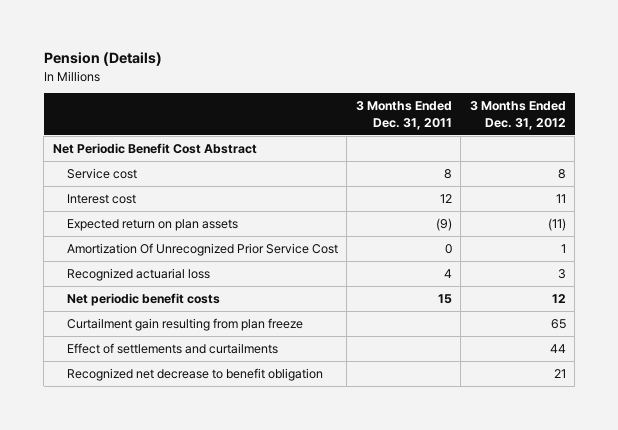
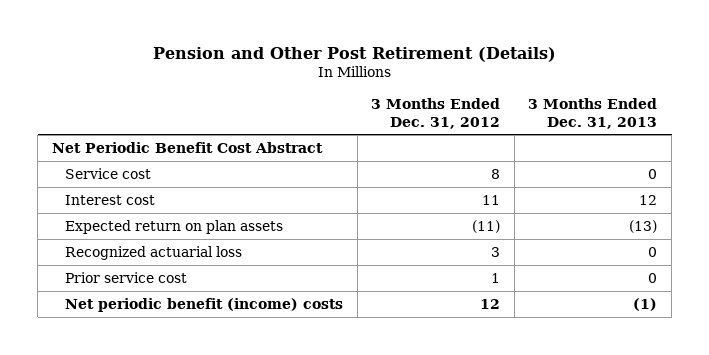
[43,52,162,67] Pension (Details) -> [152,47,556,63] Pension and Other Post Retirement (Details)
[355,101,452,130] 3 Months Ended Dec. 31, 2011 -> none
none -> [528,98,658,129] 3 Months Ended Dec. 31, 2013
[66,243,338,257] Amortization Of Unrecognized Prior Service Cost -> none
[66,318,303,332] Curtailment gain resulting from plan freeze -> none
[66,343,278,355] Effect of settlements and curtailments -> none
[66,368,323,382] Recognized net decrease to benefit obligation -> none
none -> [64,271,187,283] Prior service cost
[66,293,220,307] Net periodic benefit costs -> [64,297,343,312] Net periodic benefit (income) costs

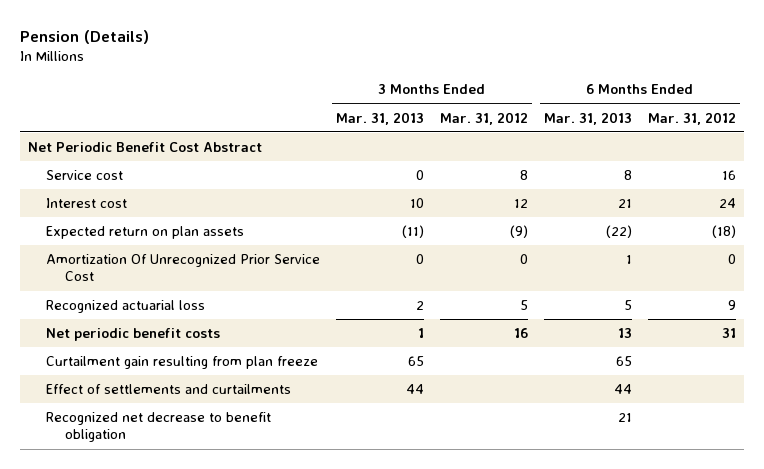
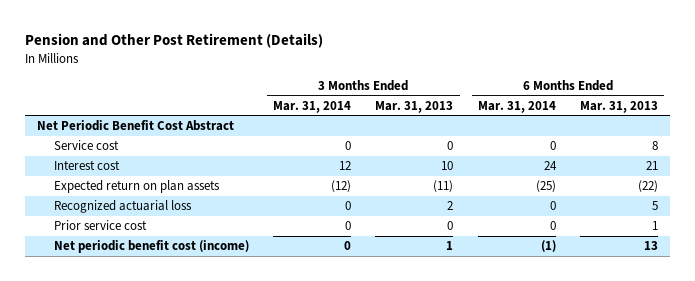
[19,29,149,44] Pension (Details) -> [24,33,323,49] Pension and Other Post Retirement (Details)
[440,111,529,125] Mar. 31, 2012 -> none
[648,111,737,125] Mar. 31, 2012 -> none
none -> [273,100,352,113] Mar. 31, 2014
none -> [477,100,556,113] Mar. 31, 2014
[46,253,321,282] Amortization Of Unrecognized Prior Service Cost -> none
[46,355,319,369] Curtailment gain resulting from plan freeze -> none
[46,383,292,394] Effect of settlements and curtailments -> none
[46,411,272,443] Recognized net decrease to benefit obligation -> none
none -> [53,220,147,231] Prior service cost
[46,327,221,341] Net periodic benefit costs -> [53,240,249,254] Net periodic benefit cost (income)

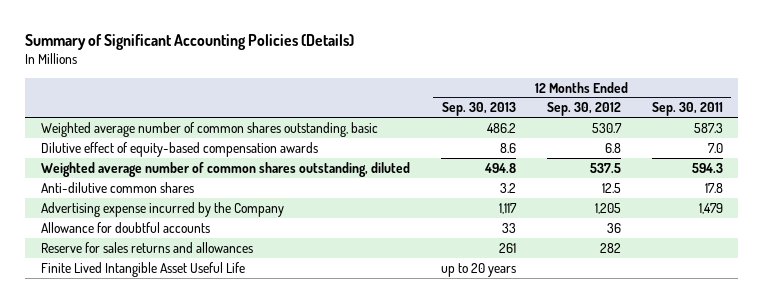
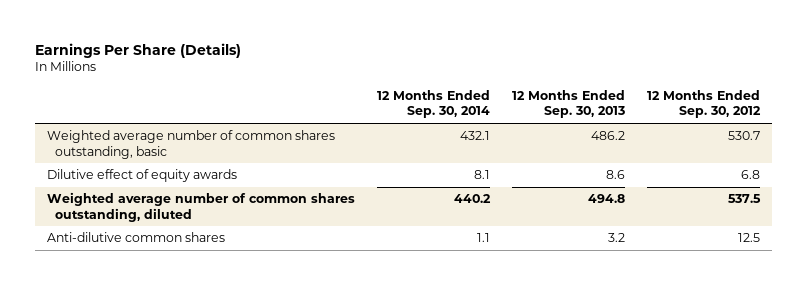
[25,34,355,51] Summary of Significant Accounting Policies (Details) -> [35,42,242,58] Earnings Per Share (Details)
[651,102,723,117] Sep. 30, 2011 -> none
none -> [376,90,490,119] 12 Months Ended Sep. 30, 2014
[40,141,318,157] Dilutive effect of equity-based compensation awards -> [46,169,237,183] Dilutive effect of equity awards
[40,201,284,217] Advertising expense incurred by the Company -> none
[40,221,210,233] Allowance for doubtful accounts -> none
[40,241,253,253] Reserve for sales returns and allowances -> none
[40,261,245,277] Finite Lived Intangible Asset Useful Life -> none

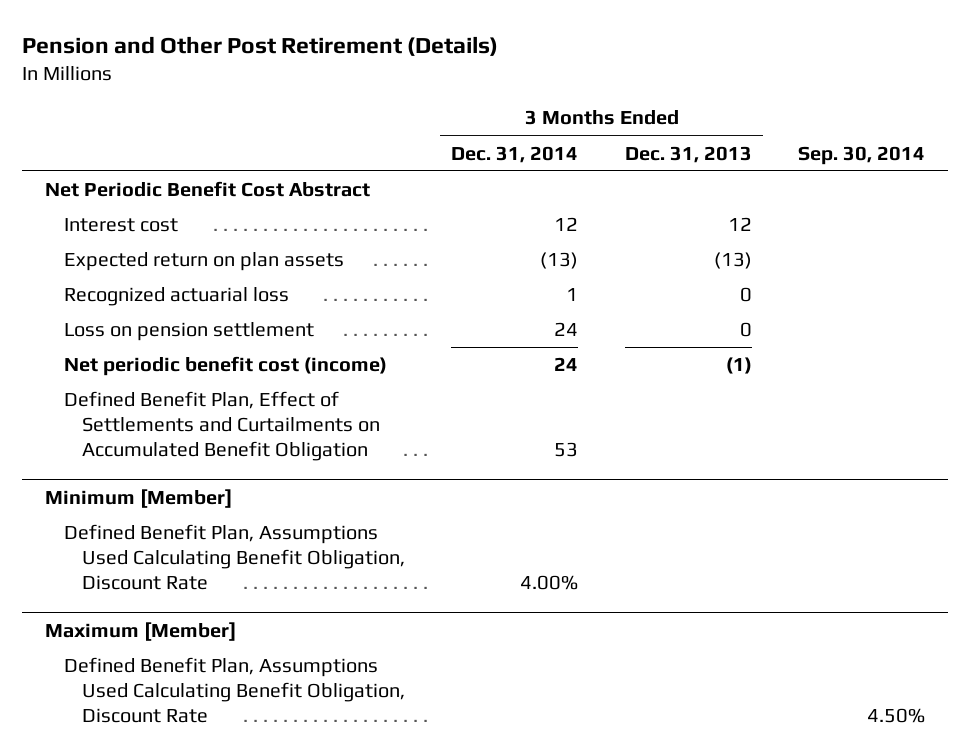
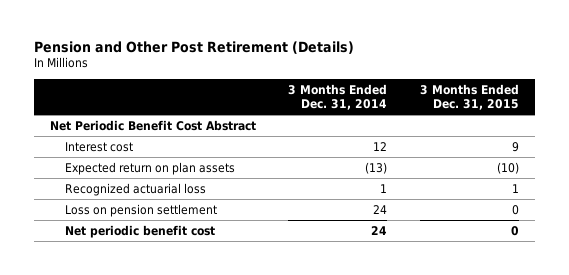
[624,145,752,163] Dec. 31, 2013 -> none
[797,145,925,165] Sep. 30, 2014 -> none
none -> [419,83,519,111] 3 Months Ended Dec. 31, 2015
[63,391,381,461] Defined Benefit Plan, Effect of Settlements and Curtailments on Accumulated Benefit Obligation -> none
[45,488,233,508] Minimum [Member] -> none
[63,524,406,590] Defined Benefit Plan, Assumptions Used Calculating Benefit Obligation, Discount Rate -> none
[45,621,237,641] Maximum [Member] -> none
[63,657,406,723] Defined Benefit Plan, Assumptions Used Calculating Benefit Obligation, Discount Rate -> none
[63,356,387,377] Net periodic benefit cost (income) -> [65,224,216,238] Net periodic benefit cost

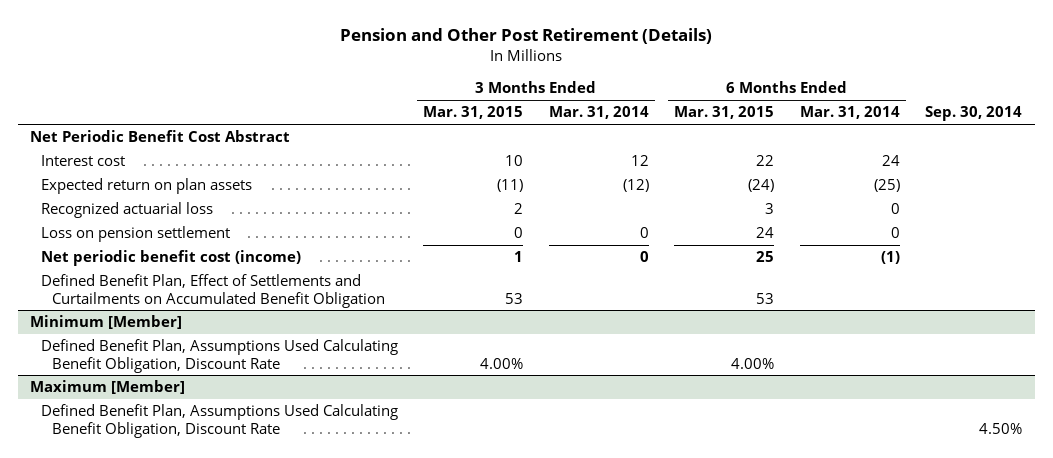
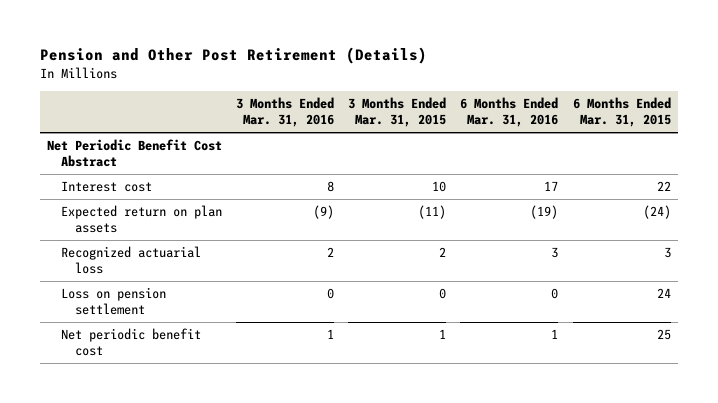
[548,106,649,120] Mar. 31, 2014 -> none
[799,106,900,120] Mar. 31, 2014 -> none
[925,106,1023,122] Sep. 30, 2014 -> none
none -> [236,97,335,128] 3 Months Ended Mar. 31, 2016
none -> [460,97,559,128] 6 Months Ended Mar. 31, 2016
[41,274,385,308] Defined Benefit Plan, Effect of Settlements and Curtailments on Accumulated Benefit Obligation -> none
[30,315,183,330] Minimum [Member] -> none
[41,339,399,373] Defined Benefit Plan, Assumptions Used Calculating Benefit Obligation, Discount Rate -> none
[30,380,186,395] Maximum [Member] -> none
[41,404,399,438] Defined Benefit Plan, Assumptions Used Calculating Benefit Obligation, Discount Rate -> none
[41,250,302,267] Net periodic benefit cost (income) -> [61,328,202,357] Net periodic benefit cost

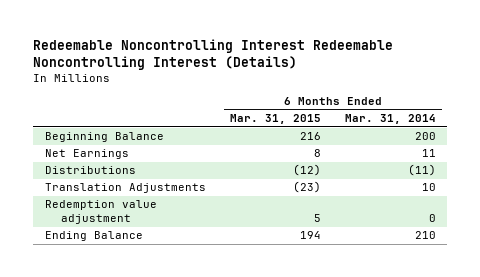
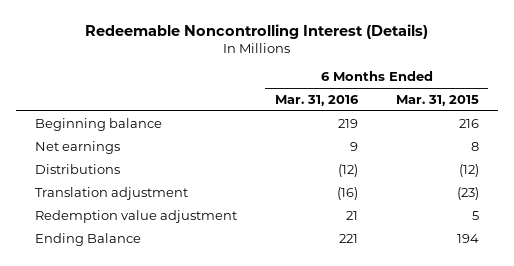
[33,39,394,71] Redeemable Noncontrolling Interest Redeemable Noncontrolling Interest (Details) -> [84,23,428,39] Redeemable Noncontrolling Interest (Details)
[344,114,436,125] Mar. 31, 2014 -> none
none -> [274,94,359,106] Mar. 31, 2016
[44,132,164,143] Beginning Balance -> [34,117,162,131] Beginning balance
[44,149,129,160] Net Earnings -> [34,140,120,154] Net earnings
[44,183,206,194] Translation Adjustments -> [34,186,188,200] Translation adjustment

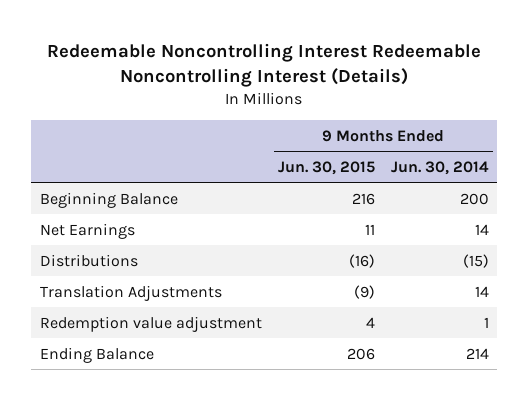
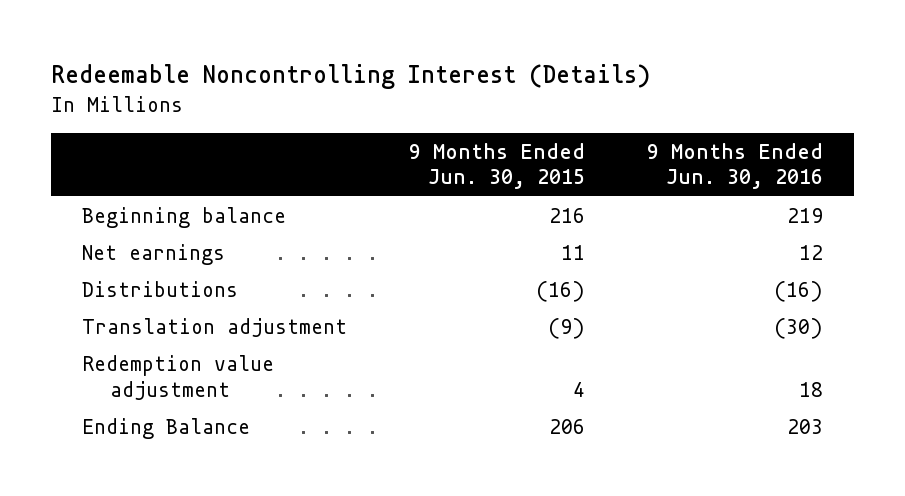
[47,42,482,87] Redeemable Noncontrolling Interest Redeemable Noncontrolling Interest (Details) -> [50,64,650,90] Redeemable Noncontrolling Interest (Details)
[391,160,490,175] Jun. 30, 2014 -> none
none -> [647,142,824,190] 9 Months Ended Jun. 30, 2016
[39,191,178,208] Beginning Balance -> [81,206,286,228] Beginning balance
[39,222,135,239] Net Earnings -> [81,243,225,265] Net earnings
[39,284,222,301] Translation Adjustments -> [81,317,347,337] Translation adjustment

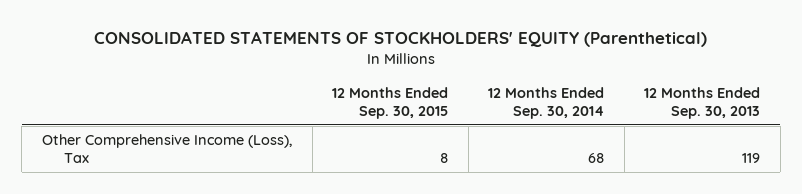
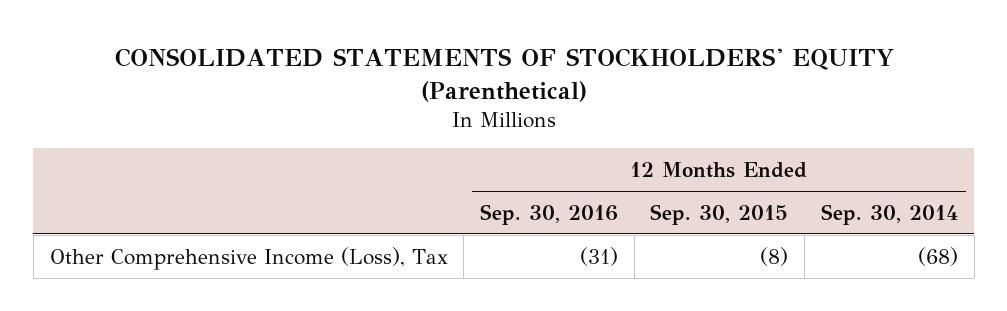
[644,86,761,119] 12 Months Ended Sep. 30, 2013 -> none
none -> [479,203,618,225] Sep. 30, 2016
[440,153,449,164] 8 -> [760,246,789,266] (8)
[588,153,605,164] 68 -> [917,246,958,266] (68)

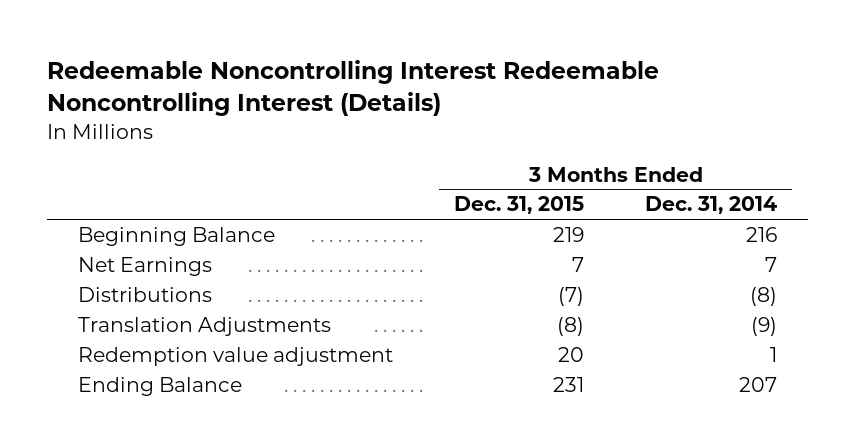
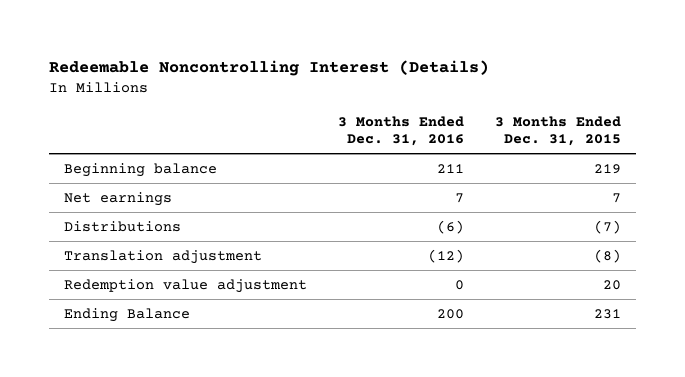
[47,60,660,117] Redeemable Noncontrolling Interest Redeemable Noncontrolling Interest (Details) -> [49,60,490,77] Redeemable Noncontrolling Interest (Details)
[645,196,778,215] Dec. 31, 2014 -> none
none -> [337,115,464,147] 3 Months Ended Dec. 31, 2016
[77,227,275,247] Beginning Balance -> [64,162,218,177] Beginning balance
[77,257,212,277] Net Earnings -> [64,191,173,206] Net earnings
[77,317,331,337] Translation Adjustments -> [64,249,263,264] Translation adjustment

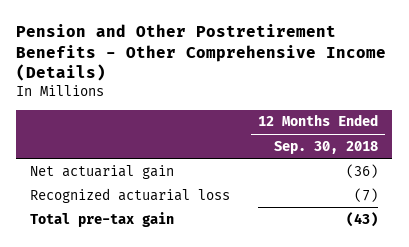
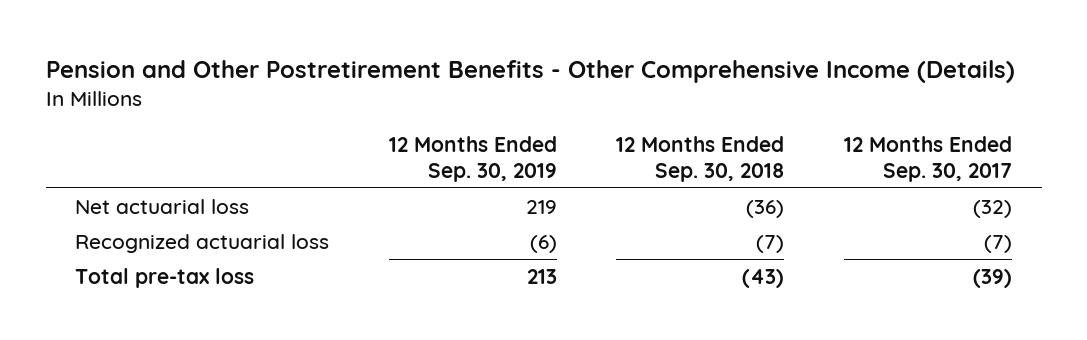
none -> [388,135,557,183] 12 Months Ended Sep. 30, 2019
none -> [843,135,1012,183] 12 Months Ended Sep. 30, 2017
[30,164,175,179] Net actuarial gain -> [75,198,250,214] Net actuarial loss
[30,211,175,227] Total pre-tax gain -> [75,267,255,288] Total pre-tax loss

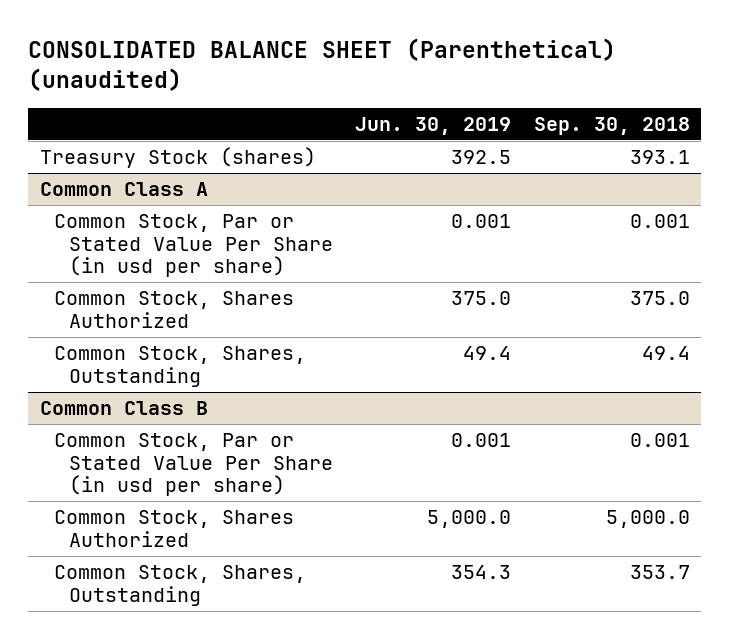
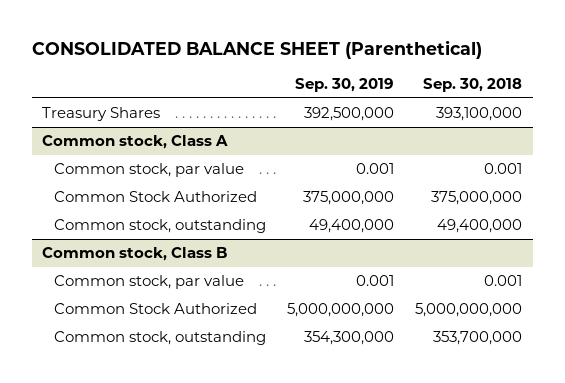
[28,38,617,92] CONSOLIDATED BALANCE SHEET (Parenthetical) (unaudited) -> [31,40,482,60] CONSOLIDATED BALANCE SHEET (Parenthetical)
[355,116,512,135] Jun. 30, 2019 -> none
none -> [294,78,394,93] Sep. 30, 2019
[39,147,316,169] Treasury Stock (shares) -> [42,107,161,122] Treasury Shares
[630,150,691,165] 393.1 -> [436,107,523,122] 393,100,000
[39,182,208,197] Common Class A -> [42,135,229,150] Common stock, Class A
[54,214,333,278] Common Stock, Par or Stated Value Per Share (in usd per share) -> [53,163,244,178] Common stock, par value
[54,291,295,328] Common Stock, Shares Authorized -> [53,191,257,203] Common Stock Authorized
[630,291,691,306] 375.0 -> [431,191,523,206] 375,000,000
[54,346,307,387] Common Stock, Shares, Outstanding -> [53,219,266,234] Common stock, outstanding
[642,346,691,361] 49.4 -> [437,219,523,234] 49,400,000
[39,401,208,416] Common Class B -> [42,247,228,262] Common stock, Class B
[54,433,333,497] Common Stock, Par or Stated Value Per Share (in usd per share) -> [53,275,244,290] Common stock, par value
[54,510,295,547] Common Stock, Shares Authorized -> [53,303,257,315] Common Stock Authorized
[606,510,691,529] 5,000.0 -> [415,303,523,318] 5,000,000,000
[54,565,307,606] Common Stock, Shares, Outstanding -> [53,331,266,346] Common stock, outstanding
[630,565,691,580] 353.7 -> [433,331,523,346] 353,700,000

